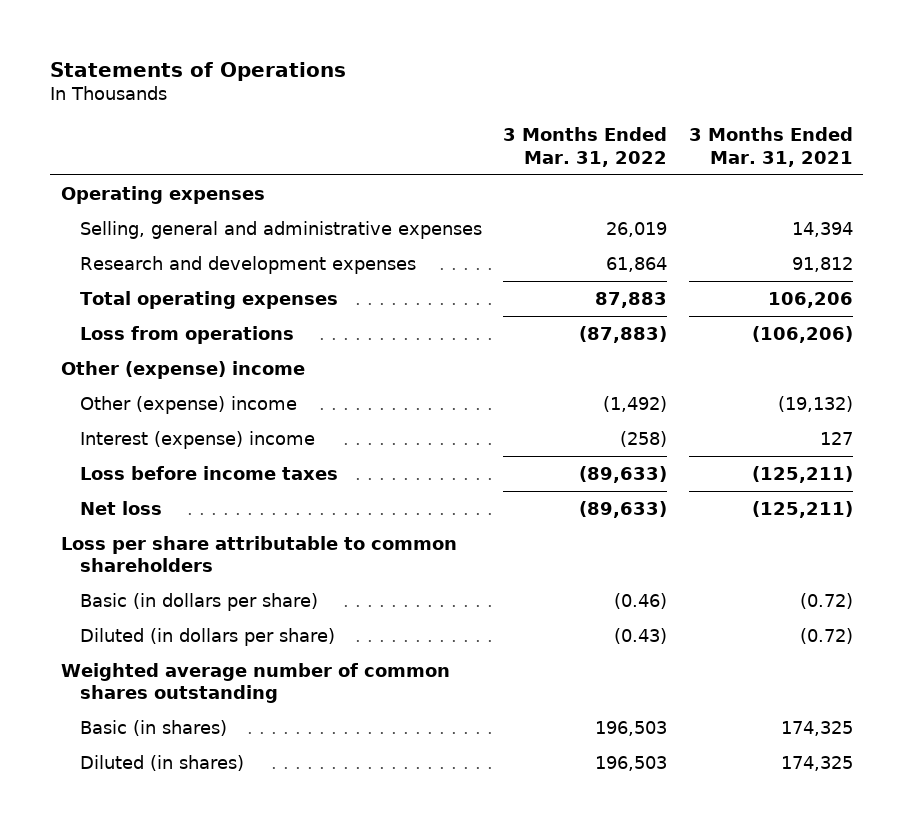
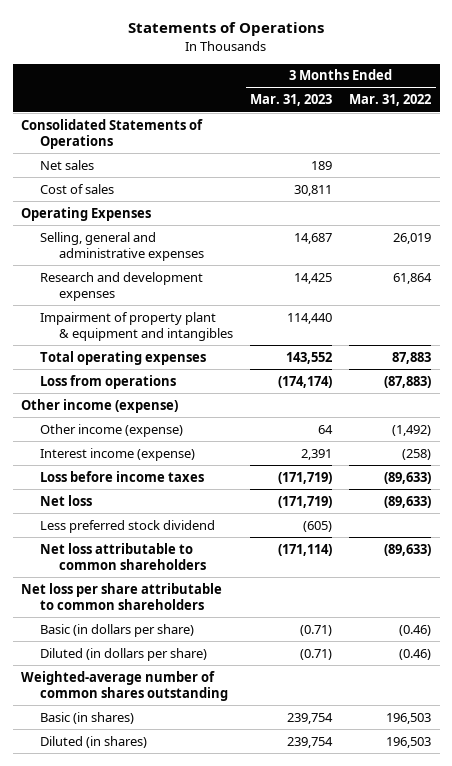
[688,127,853,167] 3 Months Ended Mar. 31, 2021 -> none
none -> [250,94,333,107] Mar. 31, 2023
none -> [21,118,204,149] Consolidated Statements of Operations
none -> [40,159,95,170] Net sales
none -> [40,183,115,194] Cost of sales
[60,185,265,204] Operating expenses -> [21,206,152,221] Operating Expenses
none -> [40,311,234,341] Impairment of property plant & equipment and intangibles
[60,360,305,379] Other (expense) income -> [21,398,179,413] Other income (expense)
[80,395,298,414] Other (expense) income -> [40,423,184,437] Other income (expense)
[80,430,316,449] Interest (expense) income -> [40,447,196,461] Interest income (expense)
none -> [40,519,216,533] Less preferred stock dividend
none -> [40,542,207,570] Net loss attributable to common shareholders
[60,535,457,572] Loss per share attributable to common shareholders -> [21,582,223,610] Net loss per share attributable to common shareholders
[614,627,668,644] (0.43) -> [399,648,432,660] (0.46)
[60,662,450,703] Weighted average number of common shares outstanding -> [21,670,229,701] Weighted-average number of common shares outstanding

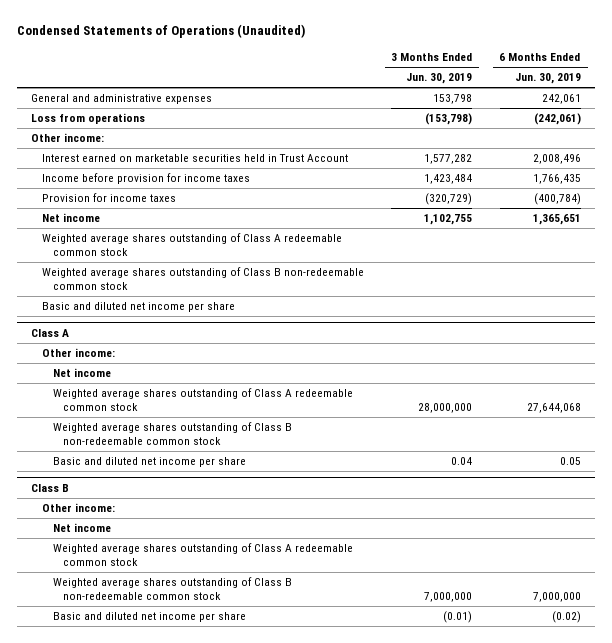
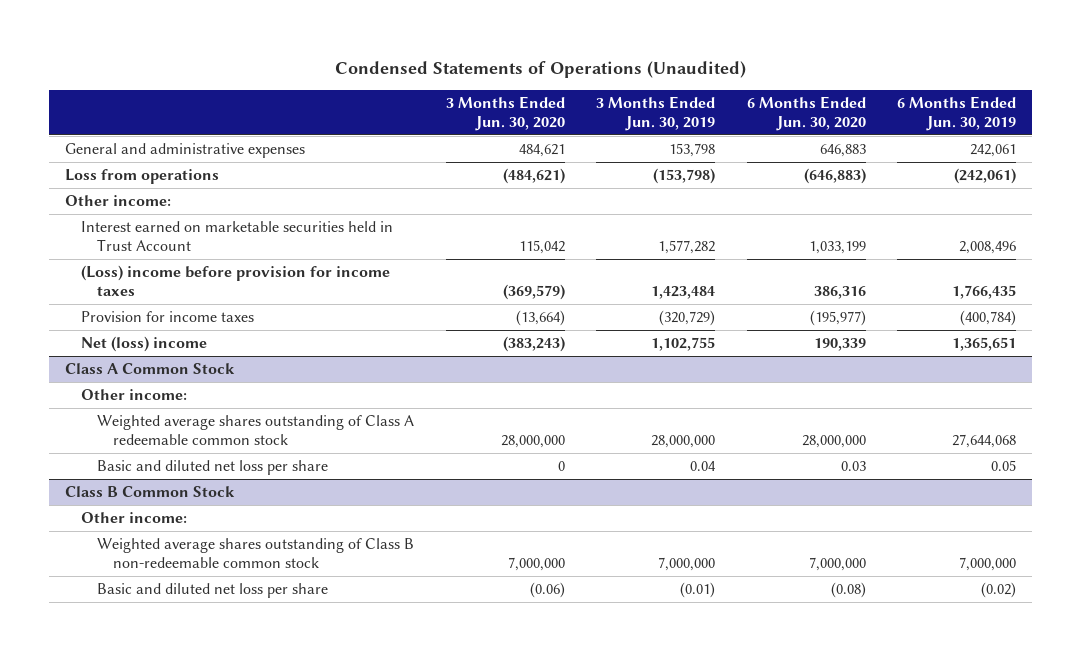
none -> [445,95,565,131] 3 Months Ended Jun. 30, 2020
none -> [746,95,866,131] 6 Months Ended Jun. 30, 2020
[41,173,250,185] Income before provision for income taxes -> [81,265,391,297] (Loss) income before provision for income taxes
[41,233,342,256] Weighted average shares outstanding of Class A redeemable common stock -> none
[41,267,364,290] Weighted average shares outstanding of Class B non-redeemable common stock -> none
[41,302,235,313] Basic and diluted net income per share -> none
[41,213,100,223] Net income -> [81,336,208,353] Net (loss) income
[31,328,70,337] Class A -> [65,363,236,375] Class A Common Stock
[52,368,111,378] Net income -> none
[52,422,292,445] Weighted average shares outstanding of Class B non-redeemable common stock -> none
[52,457,246,468] Basic and diluted net income per share -> [97,460,329,476] Basic and diluted net loss per share
[31,483,70,492] Class B -> [65,486,236,498] Class B Common Stock
[52,523,111,533] Net income -> none
[52,543,353,566] Weighted average shares outstanding of Class A redeemable common stock -> none
[52,612,246,623] Basic and diluted net income per share -> [97,583,329,599] Basic and diluted net loss per share

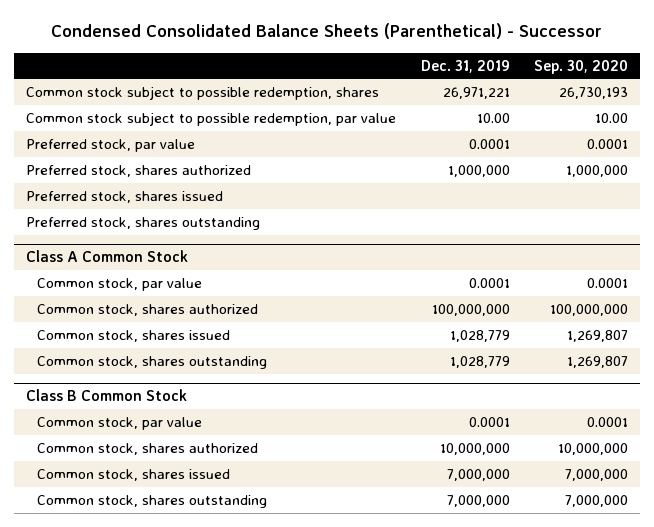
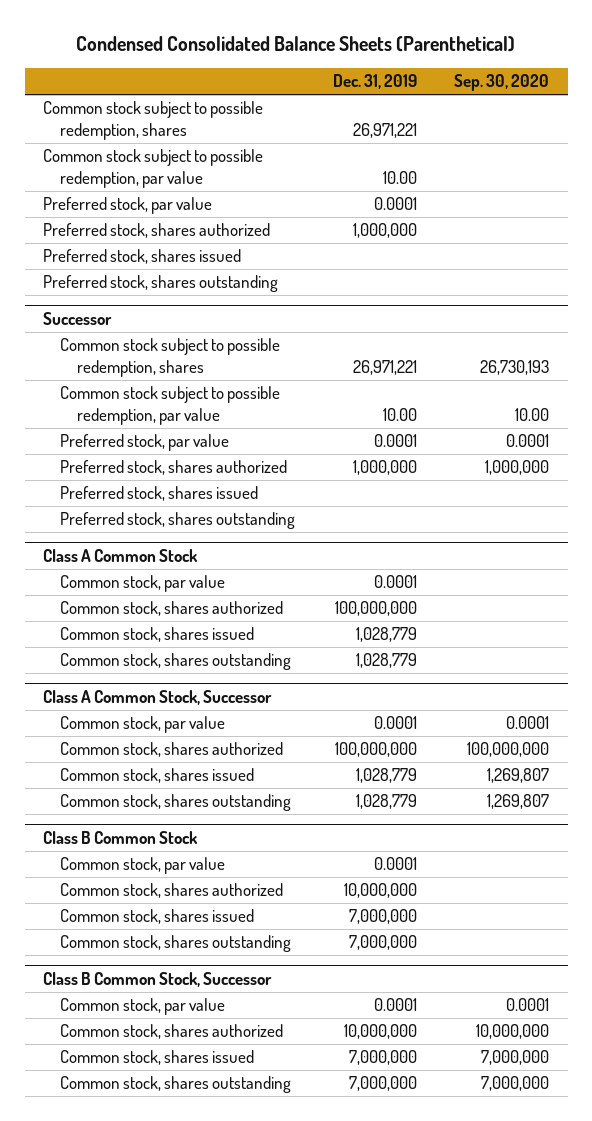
[51,23,603,40] Condensed Consolidated Balance Sheets (Parenthetical) - Successor -> [76,36,516,53] Condensed Consolidated Balance Sheets (Parenthetical)
none -> [43,101,264,141] Common stock subject to possible redemption, shares
none -> [43,149,264,189] Common stock subject to possible redemption, par value
none -> [43,197,213,215] Preferred stock, par value
none -> [43,223,271,239] Preferred stock, shares authorized
none -> [43,249,242,265] Preferred stock, shares issued
none -> [43,275,279,293] Preferred stock, shares outstanding
none -> [43,312,113,326] Successor
none -> [60,575,226,593] Common stock, par value
none -> [60,601,284,617] Common stock, shares authorized
none -> [60,627,255,643] Common stock, shares issued
none -> [60,653,292,671] Common stock, shares outstanding
none -> [43,690,273,706] Class A Common Stock, Successor
none -> [60,857,226,875] Common stock, par value
none -> [60,883,284,899] Common stock, shares authorized
none -> [60,909,255,925] Common stock, shares issued
none -> [60,935,292,953] Common stock, shares outstanding
none -> [43,972,273,988] Class B Common Stock, Successor

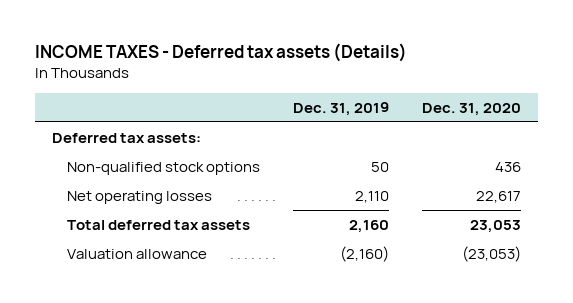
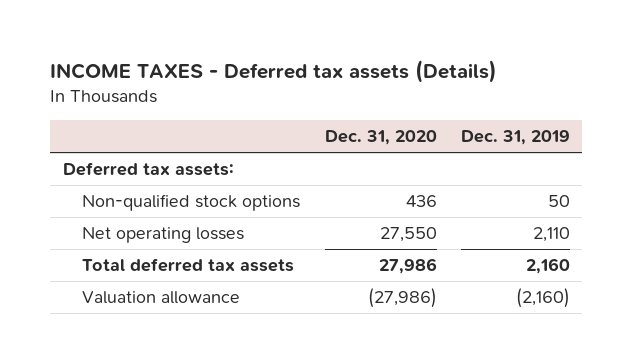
[476,190,522,203] 22,617 -> [379,227,437,243] 27,550
[470,219,522,233] 23,053 -> [378,258,437,275] 27,986
[462,245,522,262] (23,053) -> [367,288,437,309] (27,986)

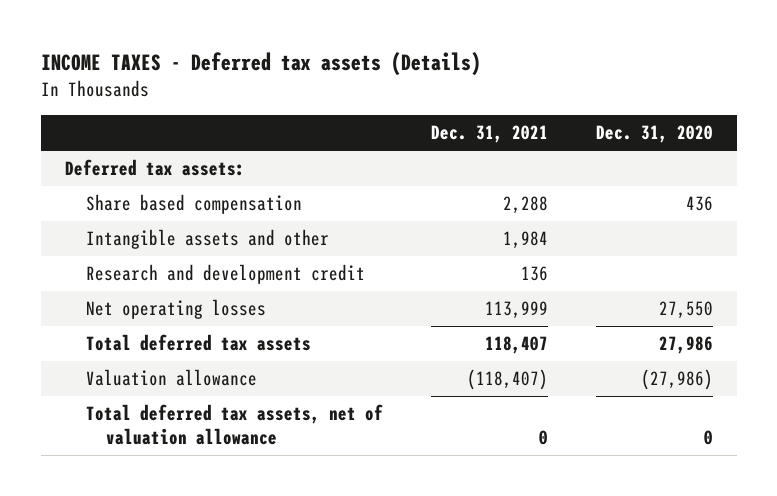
[461,130,571,146] Dec. 31, 2019 -> none
none -> [430,125,548,144] Dec. 31, 2021
[82,194,301,212] Non-qualified stock options -> [85,194,302,215] Share based compensation
none -> [85,229,329,250] Intangible assets and other
none -> [85,264,365,285] Research and development credit
none -> [85,404,383,445] Total deferred tax assets, net of valuation allowance

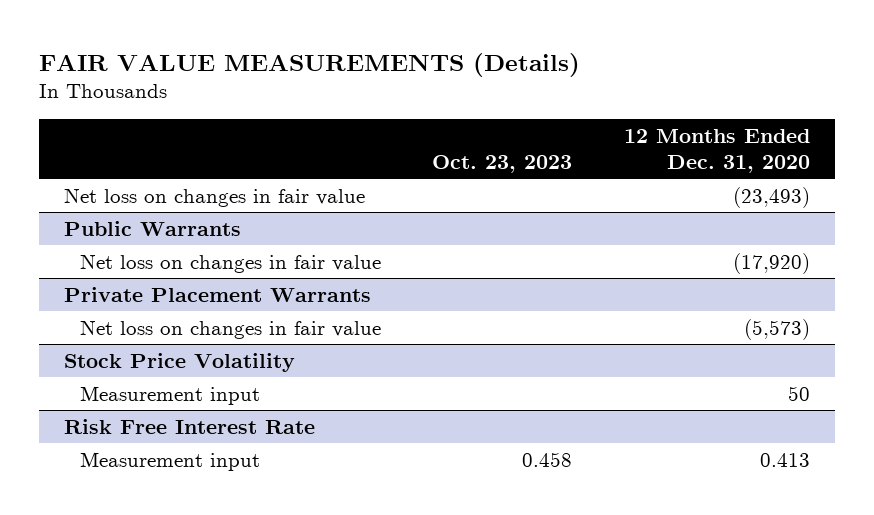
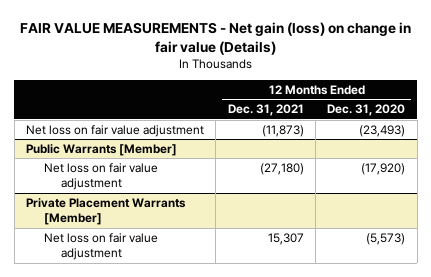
[38,52,580,77] FAIR VALUE MEASUREMENTS (Details) -> [19,21,411,55] FAIR VALUE MEASUREMENTS - Net gain (loss) on change in fair value (Details)
[432,155,573,174] Oct. 23, 2023 -> none
none -> [227,104,304,117] Dec. 31, 2021
[64,352,296,372] Stock Price Volatility -> none
[80,385,261,405] Measurement input -> none
[64,418,316,434] Risk Free Interest Rate -> none
[80,451,261,471] Measurement input -> none
[64,187,366,207] Net loss on changes in fair value -> [25,124,204,137] Net loss on fair value adjustment
[64,220,242,236] Public Warrants -> [25,143,177,156] Public Warrants [Member]
[80,253,382,273] Net loss on changes in fair value -> [43,162,158,191] Net loss on fair value adjustment
[64,286,372,302] Private Placement Warrants -> [25,197,186,226] Private Placement Warrants [Member]
[80,319,382,339] Net loss on changes in fair value -> [43,232,158,261] Net loss on fair value adjustment

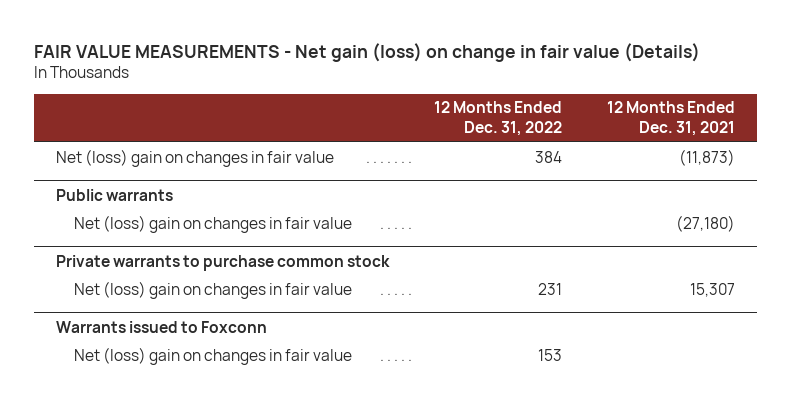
[327,104,406,117] Dec. 31, 2020 -> none
none -> [434,101,563,137] 12 Months Ended Dec. 31, 2022
[25,124,204,137] Net loss on fair value adjustment -> [56,148,335,167] Net (loss) gain on changes in fair value
[25,143,177,156] Public Warrants [Member] -> [56,188,174,201] Public warrants
[43,162,158,191] Net loss on fair value adjustment -> [73,214,352,233] Net (loss) gain on changes in fair value
[25,197,186,226] Private Placement Warrants [Member] -> [56,254,391,271] Private warrants to purchase common stock
[43,232,158,261] Net loss on fair value adjustment -> [73,280,352,299] Net (loss) gain on changes in fair value
none -> [56,320,268,333] Warrants issued to Foxconn
none -> [73,346,352,365] Net (loss) gain on changes in fair value

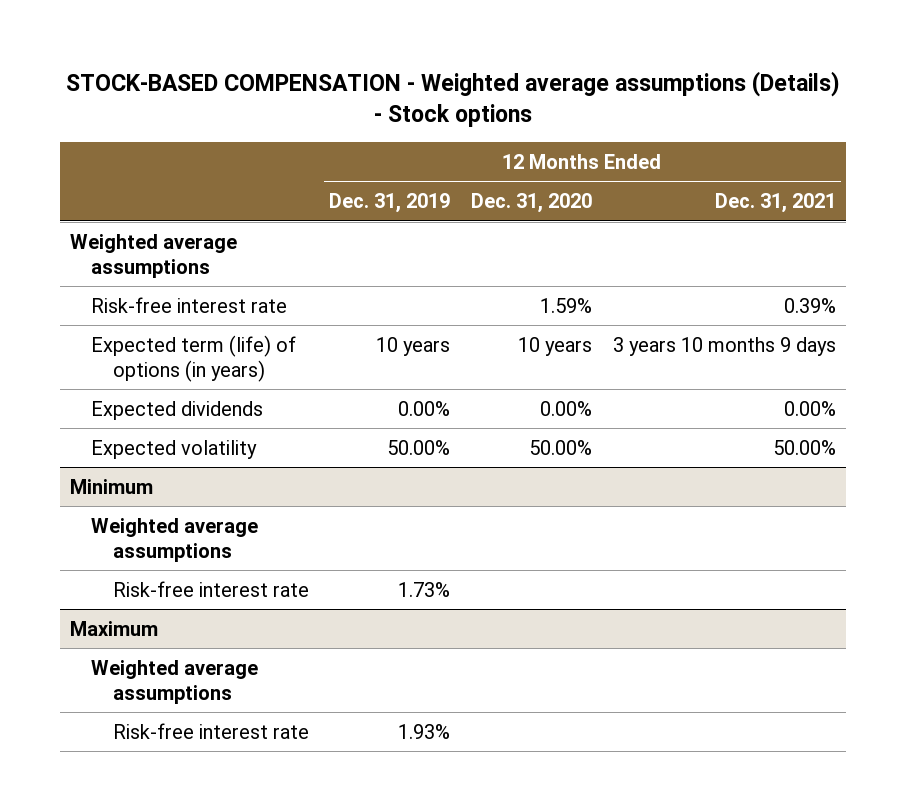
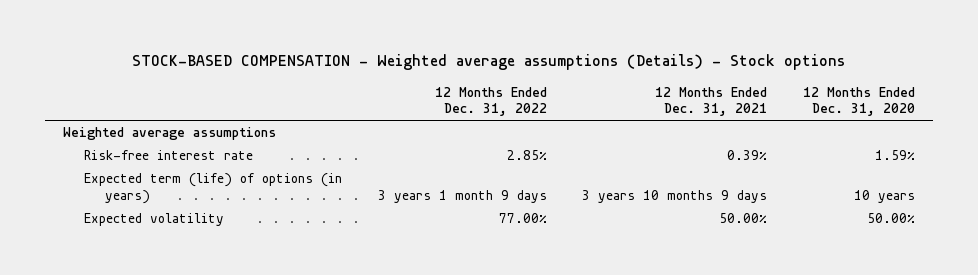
[329,193,451,214] Dec. 31, 2019 -> none
none -> [434,86,547,117] 12 Months Ended Dec. 31, 2022
[91,400,264,420] Expected dividends -> none
[70,478,154,494] Minimum -> none
[91,517,259,562] Weighted average assumptions -> none
[112,580,309,597] Risk-free interest rate -> none
[70,620,159,636] Maximum -> none
[91,659,259,704] Weighted average assumptions -> none
[112,722,309,739] Risk-free interest rate -> none

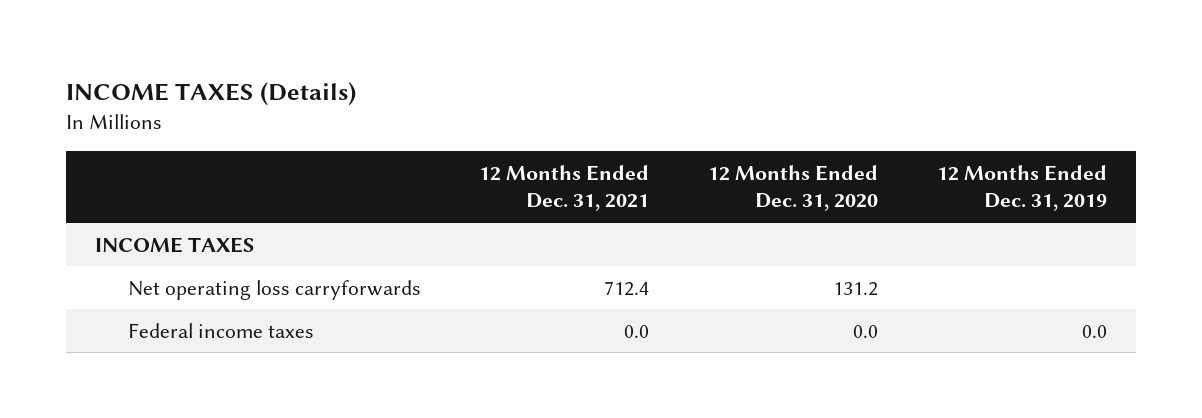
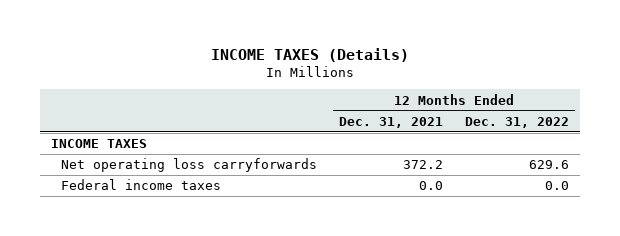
[708,164,879,212] 12 Months Ended Dec. 31, 2020 -> none
[936,164,1107,212] 12 Months Ended Dec. 31, 2019 -> none
none -> [465,116,570,128] Dec. 31, 2022
[604,280,650,296] 712.4 -> [402,160,443,170] 372.2

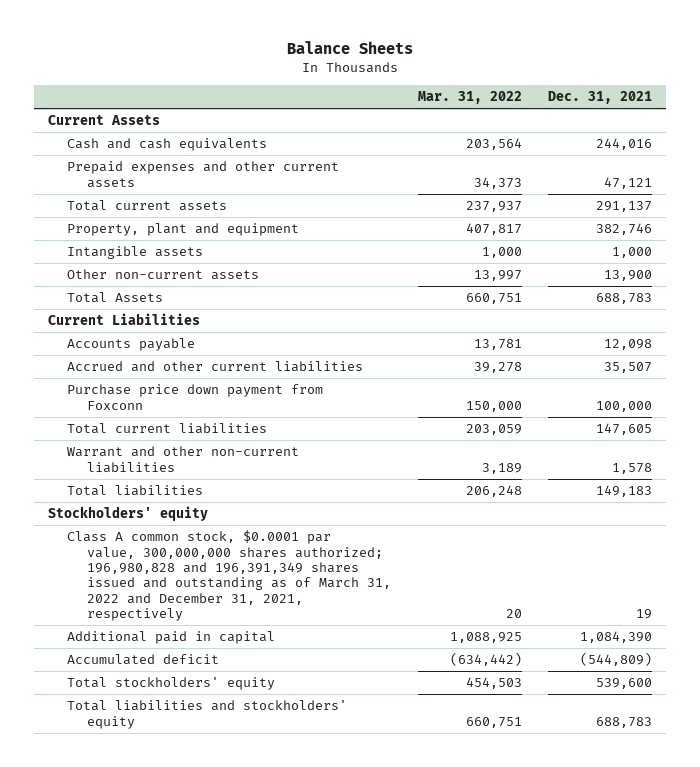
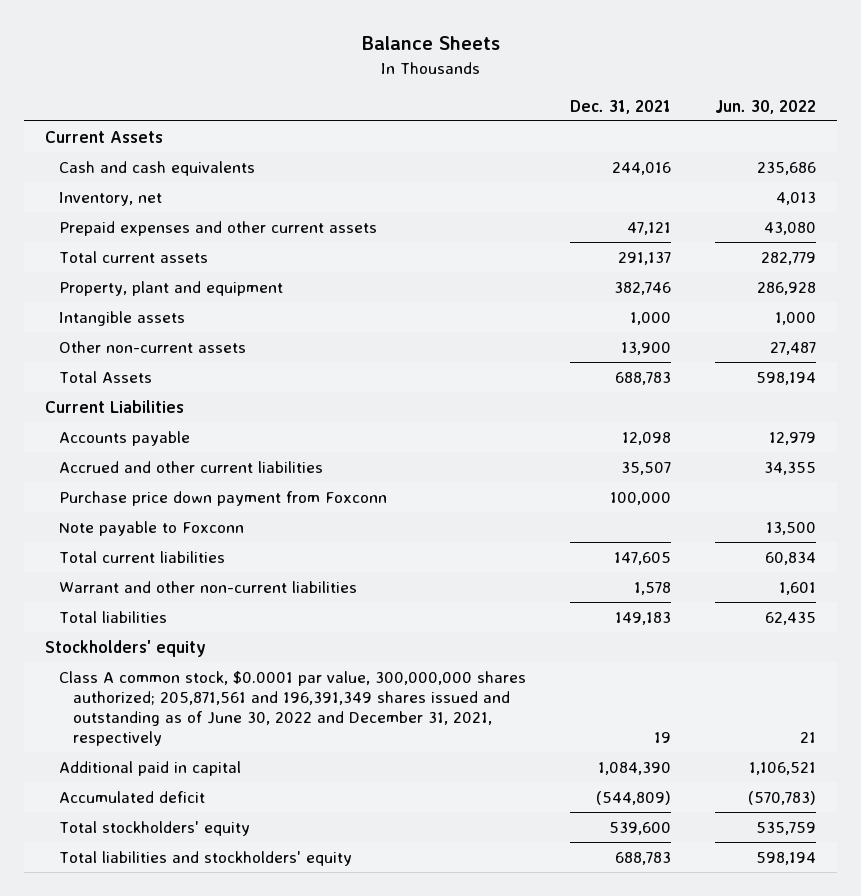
[417,90,522,104] Mar. 31, 2022 -> none
none -> [714,99,816,114] Jun. 30, 2022
none -> [59,191,163,206] Inventory, net
none -> [59,520,245,536] Note payable to Foxconn
[67,530,391,621] Class A common stock, $0.0001 par value, 300,000,000 shares authorized; 196,980,828 and 196,391,349 shares issued and outstanding as of March 31, 2022 and December 31, 2021, respectively -> [59,670,527,747] Class A common stock, $0.0001 par value, 300,000,000 shares authorized; 205,871,561 and 196,391,349 shares issued and outstanding as of June 30, 2022 and December 31, 2021, respectively

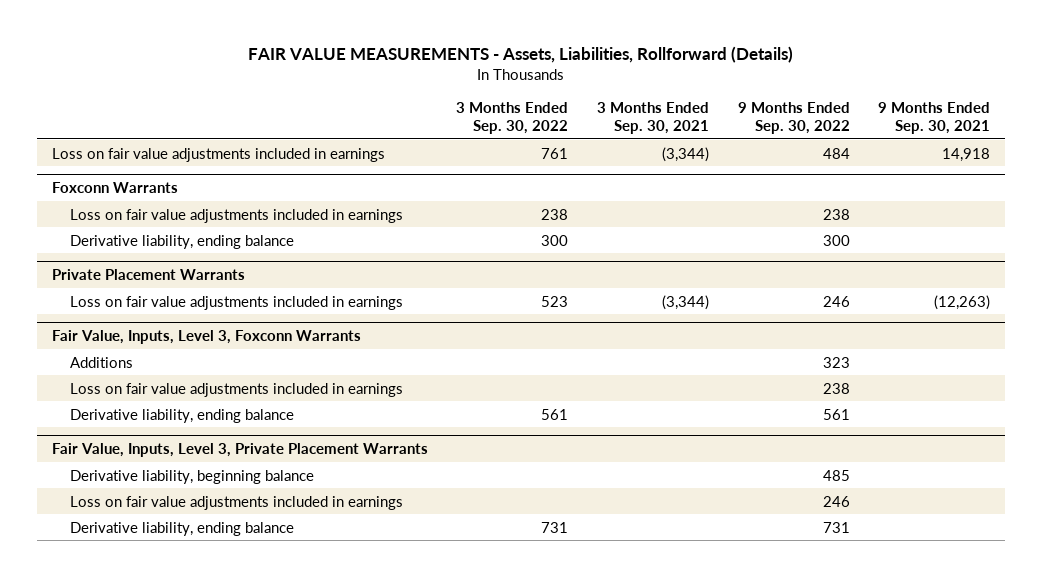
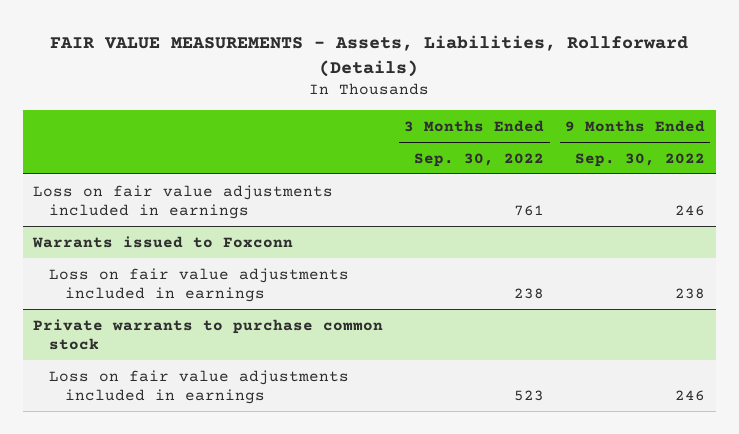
[596,102,709,134] 3 Months Ended Sep. 30, 2021 -> none
[878,102,991,134] 9 Months Ended Sep. 30, 2021 -> none
[822,147,850,159] 484 -> [675,204,706,216] 246
[51,182,178,194] Foxconn Warrants -> [32,235,294,248] Warrants issued to Foxconn
[70,234,295,249] Derivative liability, ending balance -> none
[51,269,245,281] Private Placement Warrants -> [33,318,384,350] Private warrants to purchase common stock
[51,330,361,345] Fair Value, Inputs, Level 3, Foxconn Warrants -> none
[70,356,134,368] Additions -> none
[70,382,404,397] Loss on fair value adjustments included in earnings -> none
[70,408,295,423] Derivative liability, ending balance -> none
[51,443,428,458] Fair Value, Inputs, Level 3, Private Placement Warrants -> none
[70,469,315,484] Derivative liability, beginning balance -> none
[70,495,404,510] Loss on fair value adjustments included in earnings -> none
[70,521,295,536] Derivative liability, ending balance -> none

